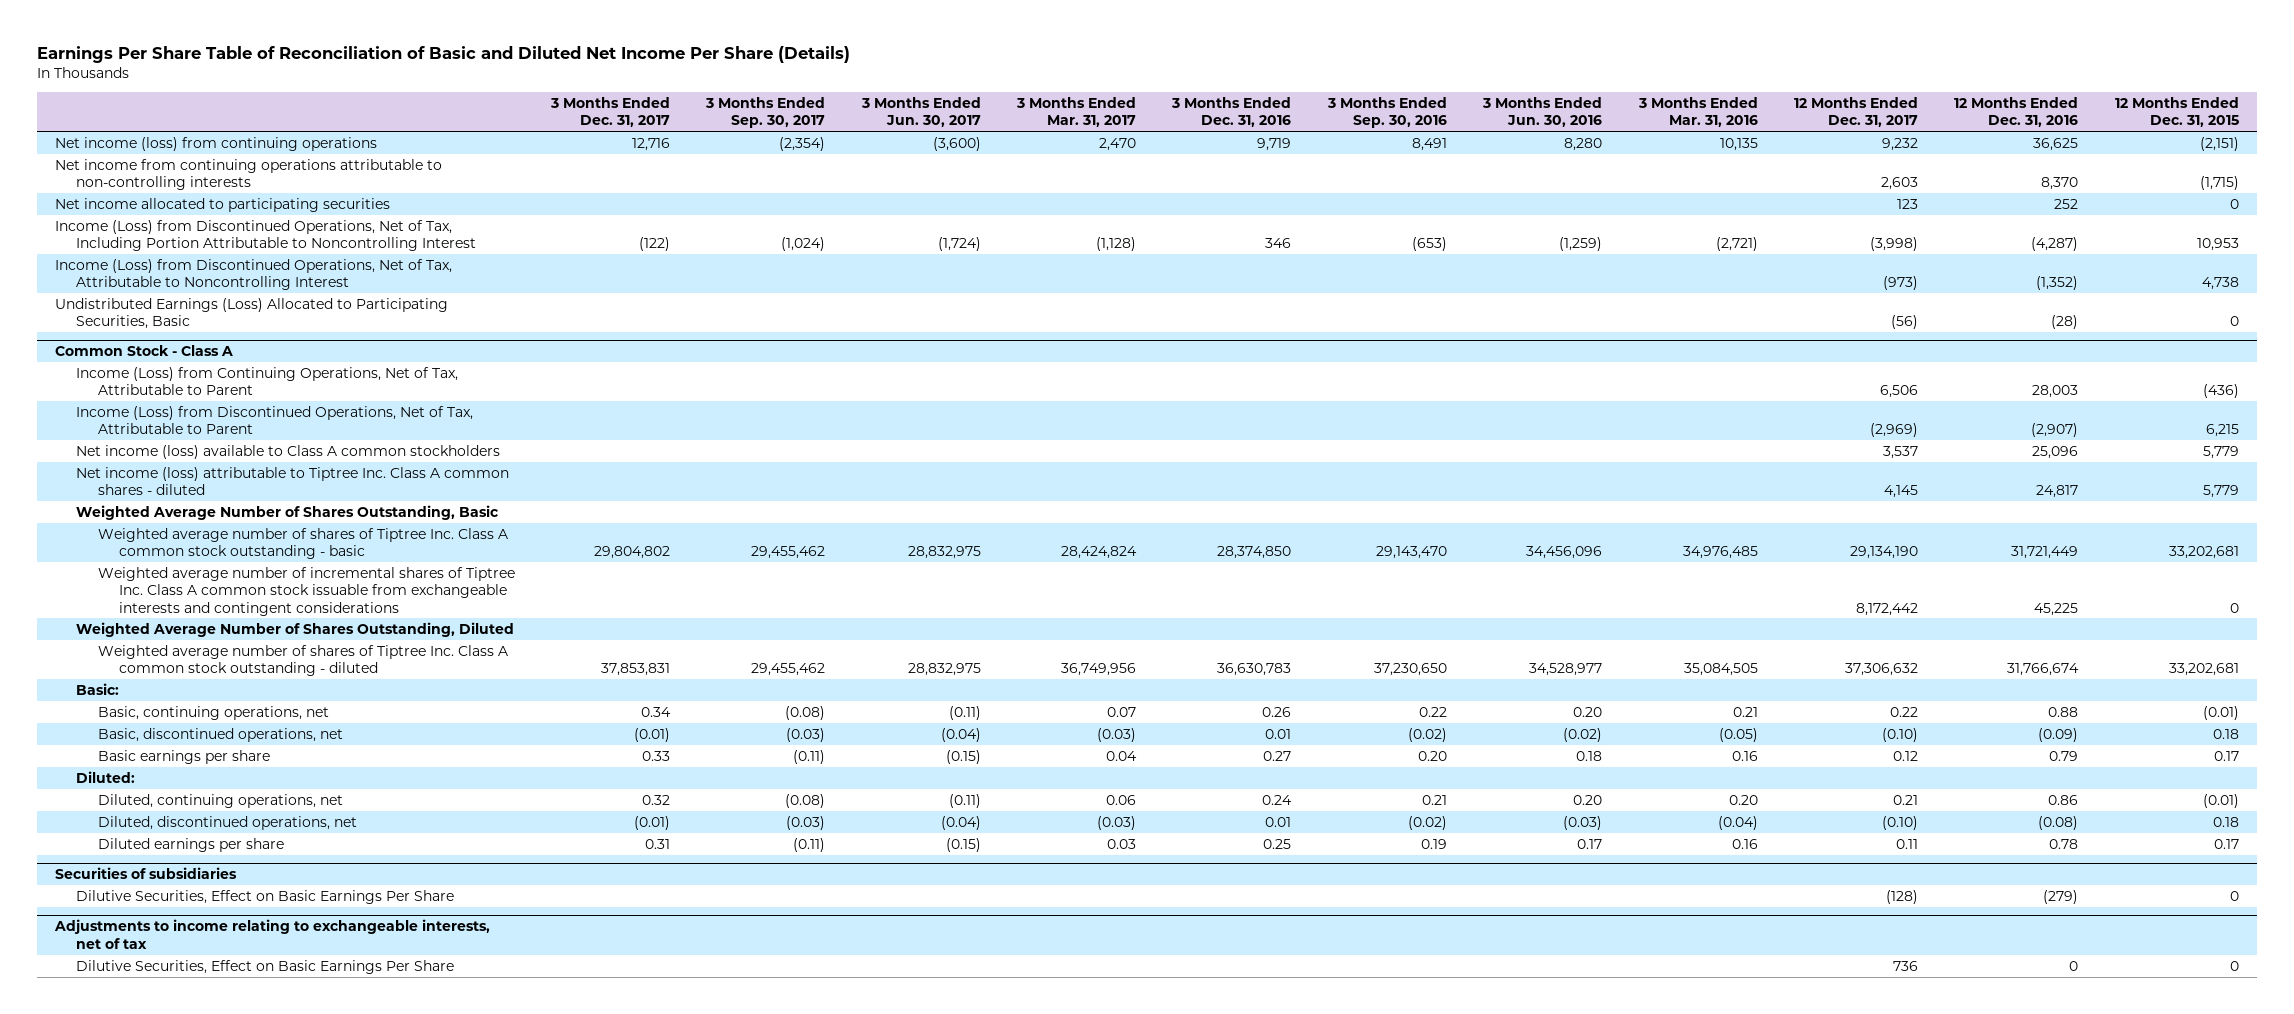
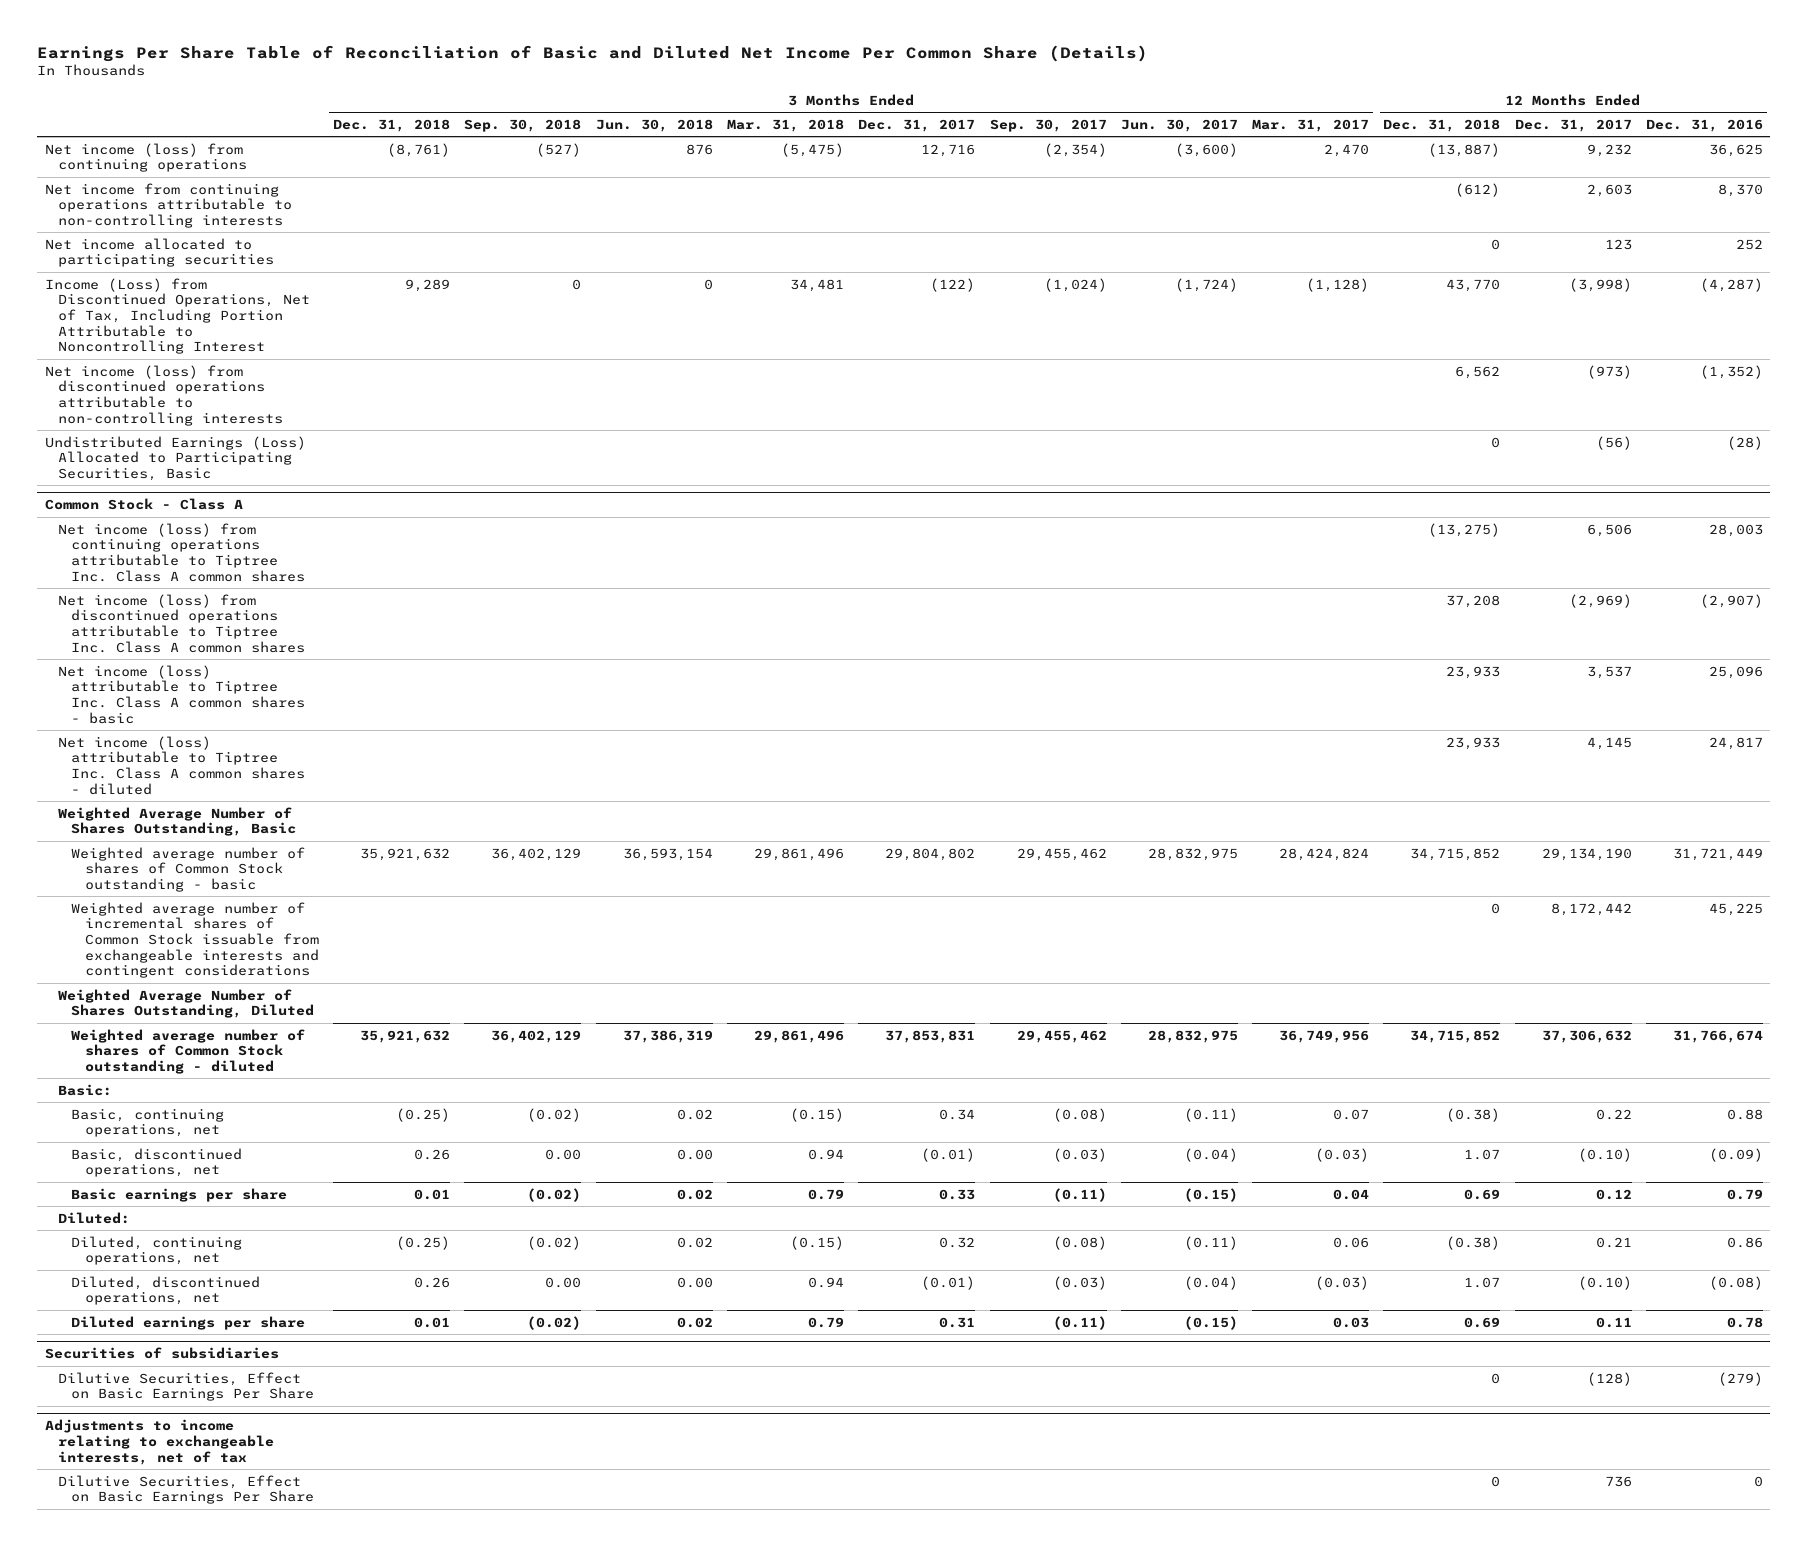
[36,45,850,63] Earnings Per Share Table of Reconciliation of Basic and Diluted Net Income Per Share (Details) -> [37,44,1149,62] Earnings Per Share Table of Reconciliation of Basic and Diluted Net Income Per Common Share (Details)
[1171,96,1292,128] 3 Months Ended Dec. 31, 2016 -> none
[1326,96,1447,129] 3 Months Ended Sep. 30, 2016 -> none
[1482,96,1603,128] 3 Months Ended Jun. 30, 2016 -> none
[1637,96,1758,128] 3 Months Ended Mar. 31, 2016 -> none
[2114,96,2239,128] 12 Months Ended Dec. 31, 2015 -> none
none -> [333,118,451,132] Dec. 31, 2018
none -> [464,118,582,132] Sep. 30, 2018
none -> [595,118,713,132] Jun. 30, 2018
none -> [726,118,844,132] Mar. 31, 2018
none -> [1383,118,1501,132] Dec. 31, 2018
[55,258,453,291] Income (Loss) from Discontinued Operations, Net of Tax, Attributable to Noncontrolling Interest -> [44,364,283,426] Net income (loss) from discontinued operations attributable to non-controlling interests
[76,366,459,396] Income (Loss) from Continuing Operations, Net of Tax, Attributable to Parent -> [57,522,306,582] Net income (loss) from continuing operations attributable to Tiptree Inc. Class A common shares
[76,405,474,435] Income (Loss) from Discontinued Operations, Net of Tax, Attributable to Parent -> [57,593,306,653] Net income (loss) from discontinued operations attributable to Tiptree Inc. Class A common shares
[76,444,501,459] Net income (loss) available to Class A common stockholders -> [57,664,306,724] Net income (loss) attributable to Tiptree Inc. Class A common shares - basic
[97,527,508,560] Weighted average number of shares of Tiptree Inc. Class A common stock outstanding - basic -> [71,846,306,893] Weighted average number of shares of Common Stock outstanding - basic
[97,566,515,616] Weighted average number of incremental shares of Tiptree Inc. Class A common stock issuable from exchangeable interests and contingent considerations -> [71,901,319,979] Weighted average number of incremental shares of Common Stock issuable from exchangeable interests and contingent considerations
[97,644,508,677] Weighted average number of shares of Tiptree Inc. Class A common stock outstanding - diluted -> [71,1028,306,1075] Weighted average number of shares of Common Stock outstanding - diluted

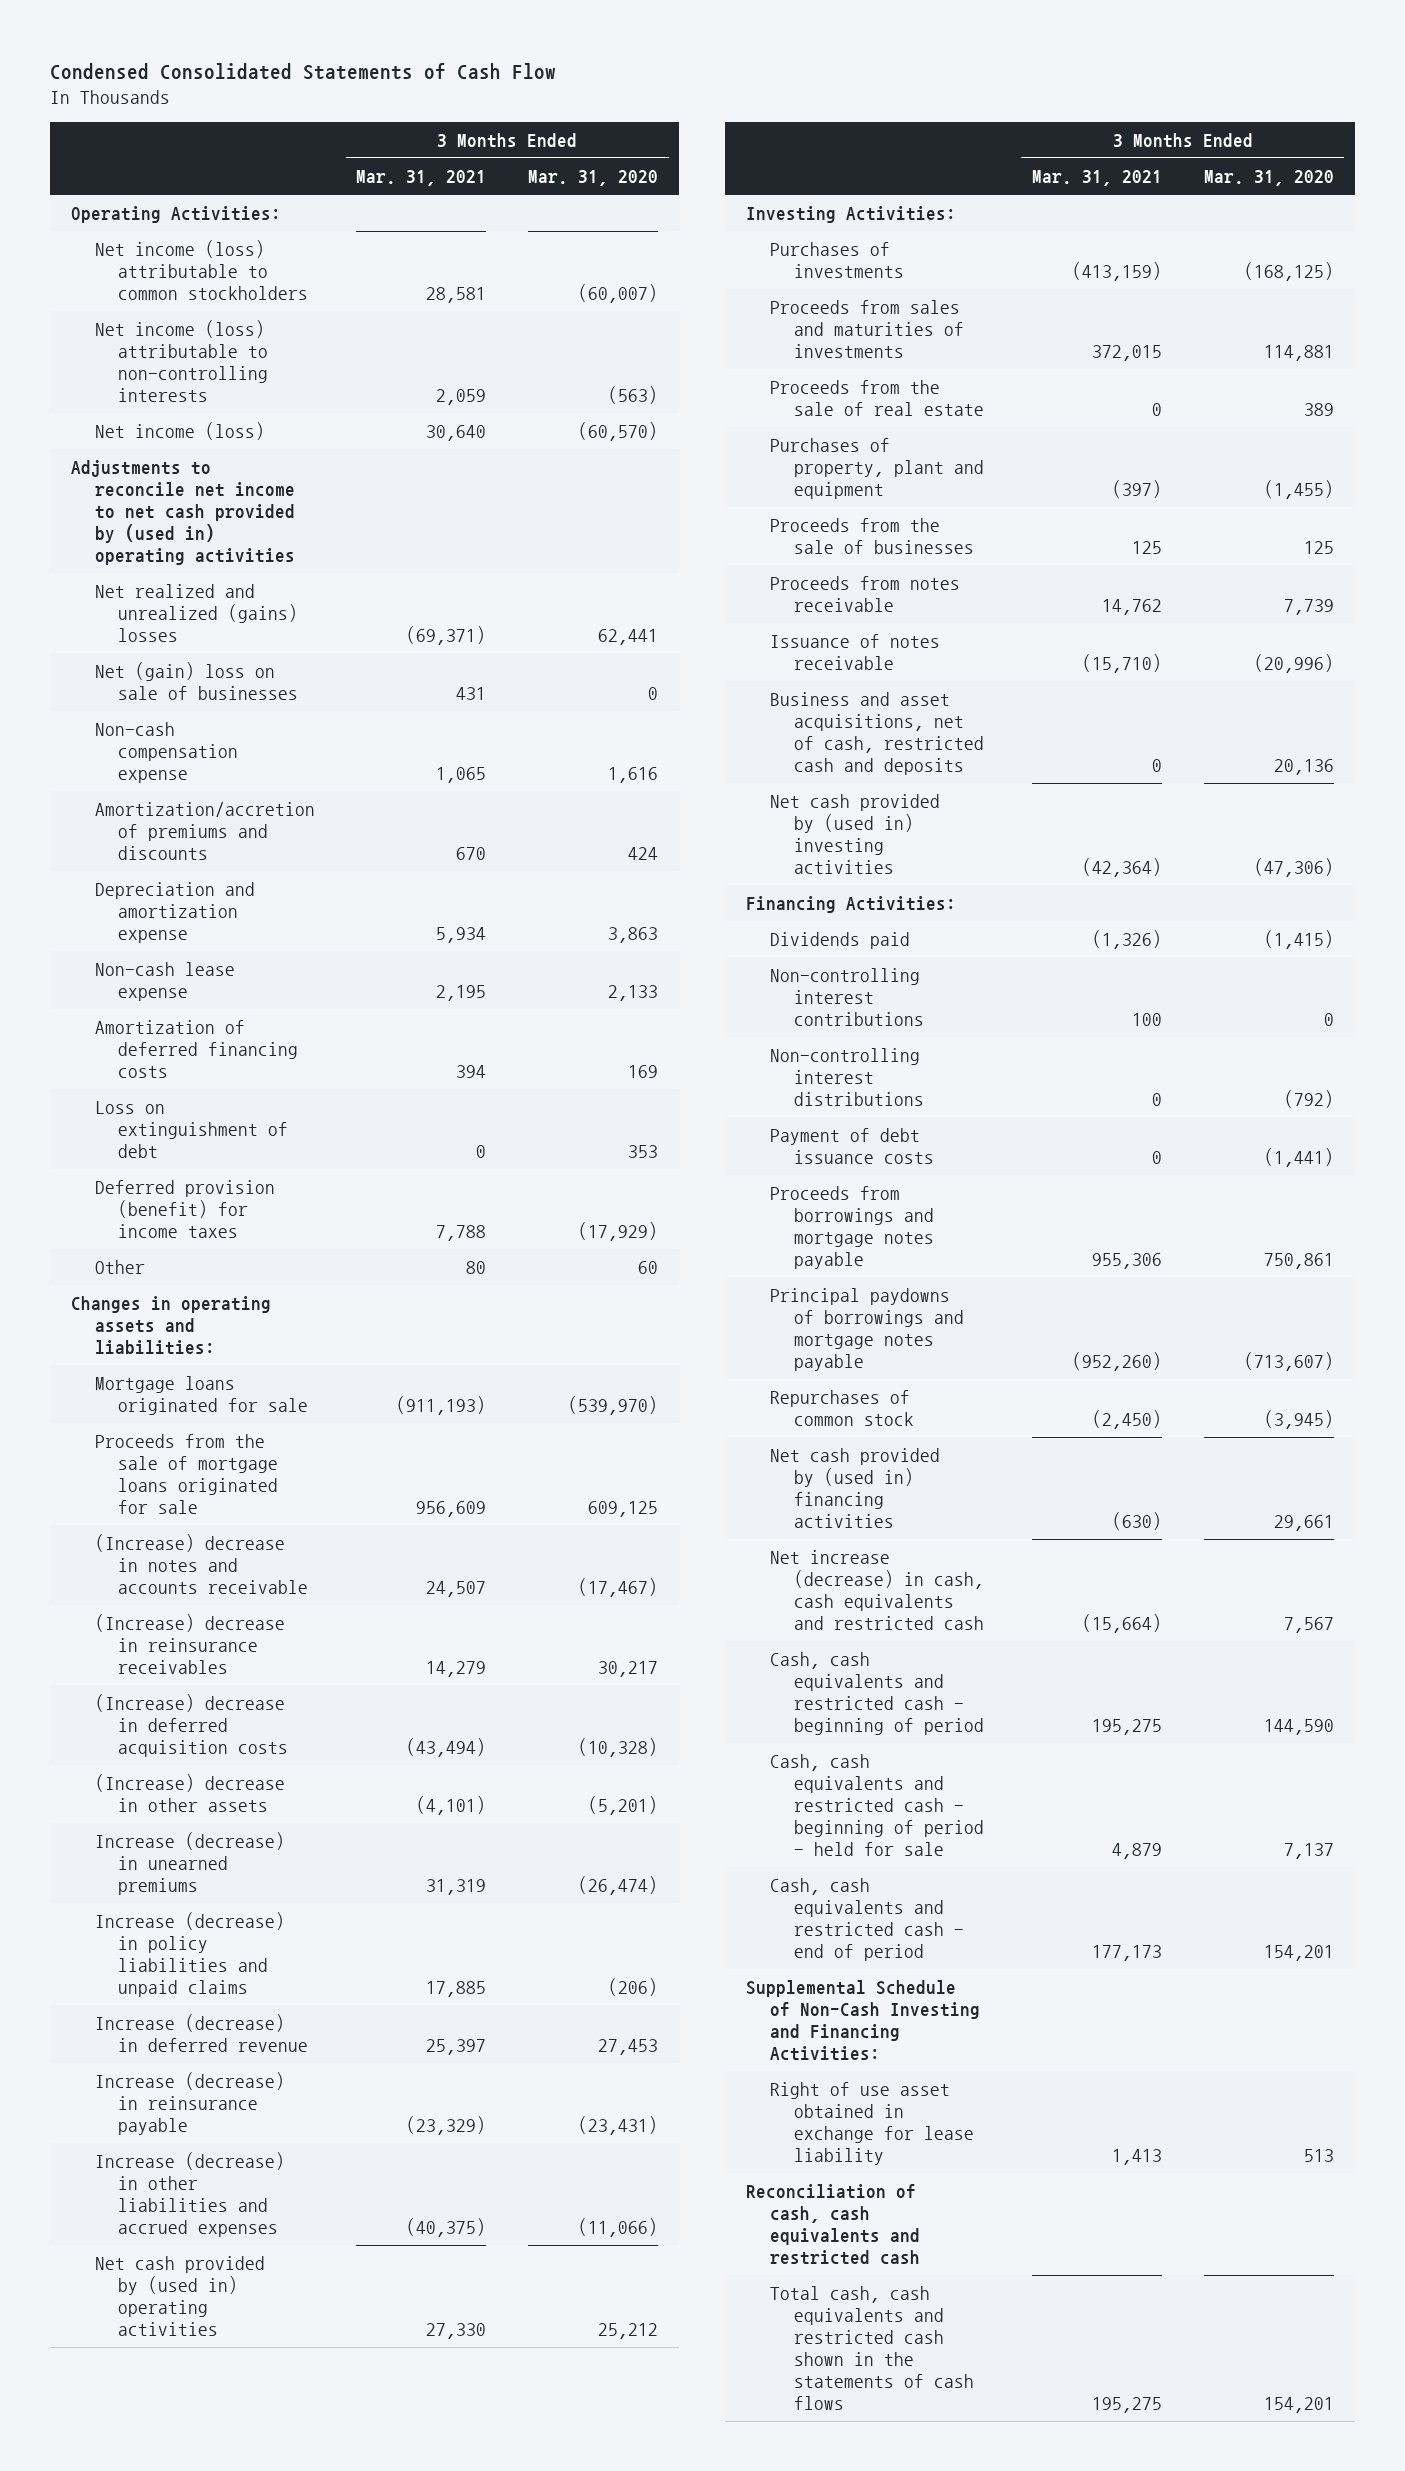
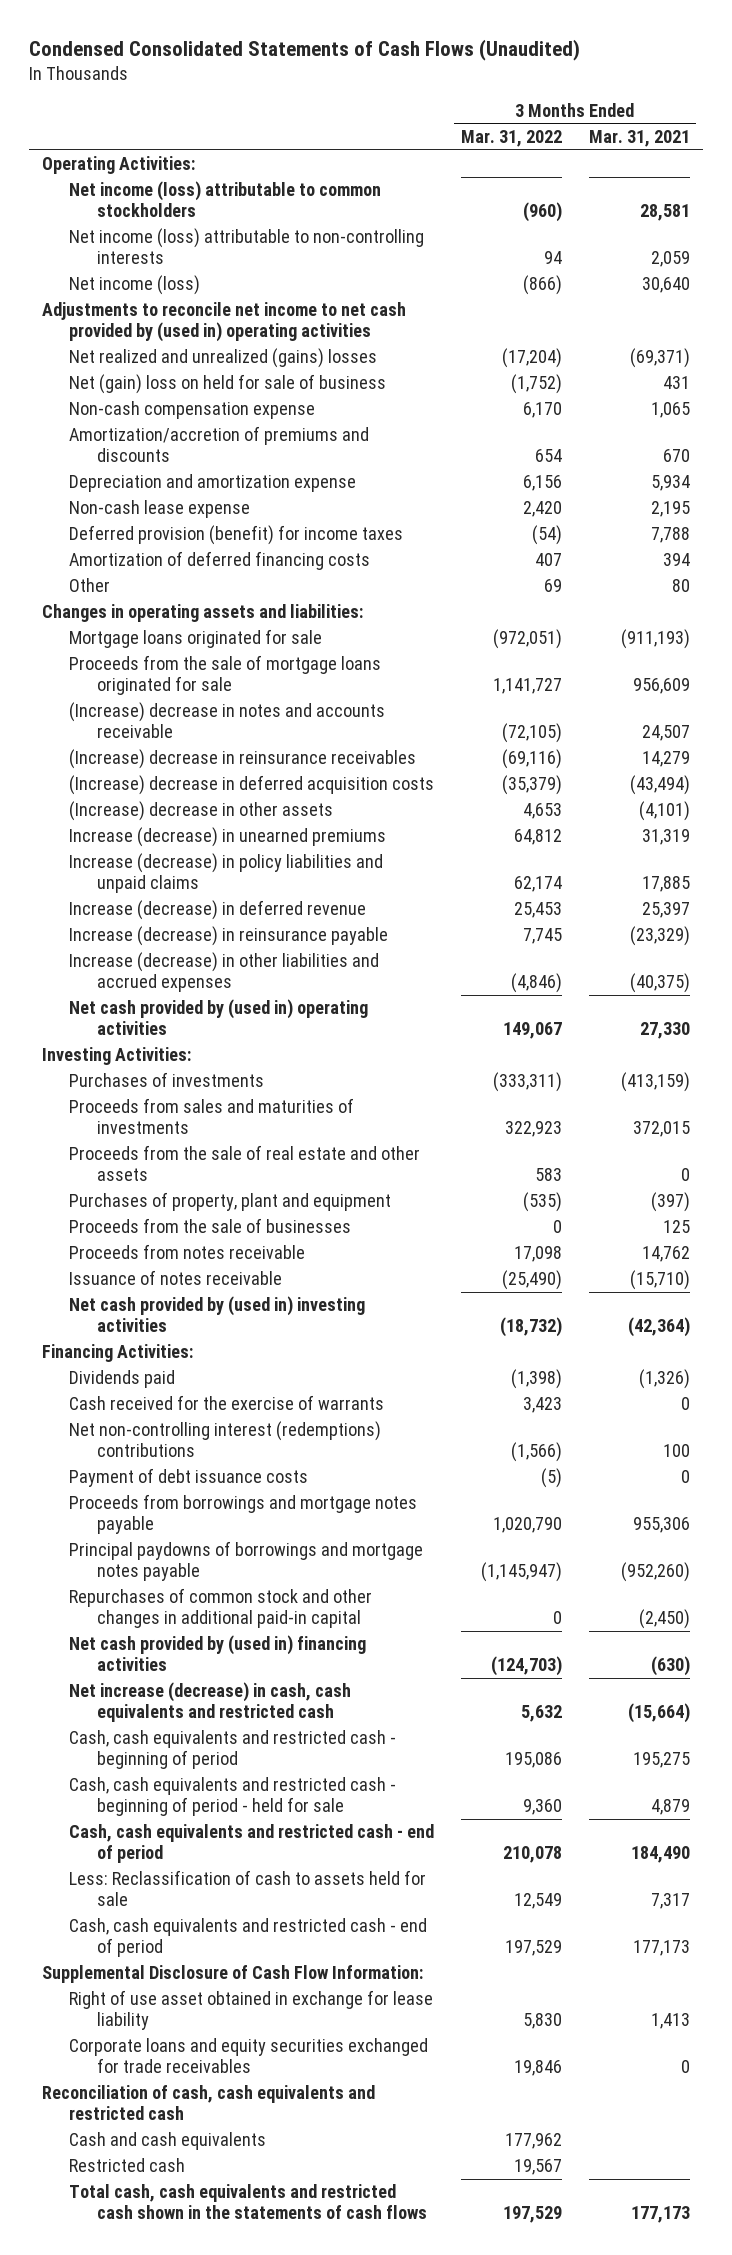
[49,63,556,81] Condensed Consolidated Statements of Cash Flow -> [28,39,580,62] Condensed Consolidated Statements of Cash Flows (Unaudited)
[528,169,659,186] Mar. 31, 2020 -> none
none -> [460,130,562,148] Mar. 31, 2022
[94,661,299,700] Net (gain) loss on sale of businesses -> [69,374,387,395] Net (gain) loss on held for sale of business
[94,1100,289,1158] Loss on extinguishment of debt -> none
[94,1019,299,1078] Amortization of deferred financing costs -> [69,551,371,571] Amortization of deferred financing costs
[770,379,984,416] Proceeds from the sale of real estate -> [69,1145,421,1182] Proceeds from the sale of real estate and other assets
[770,691,984,775] Business and asset acquisitions, net of cash, restricted cash and deposits -> none
[770,1047,924,1106] Non-controlling interest distributions -> none
none -> [69,1395,385,1411] Cash received for the exercise of warrants
[770,967,924,1026] Non-controlling interest contributions -> [69,1421,382,1458] Net non-controlling interest (redemptions) contributions
[770,1389,914,1426] Repurchases of common stock -> [69,1588,373,1629] Repurchases of common stock and other changes in additional paid-in capital
none -> [69,1824,435,1864] Cash, cash equivalents and restricted cash - end of period
none -> [69,1870,427,1907] Less: Reclassification of cash to assets held for sale
[746,1979,981,2061] Supplemental Schedule of Non-Cash Investing and Financing Activities: -> none
none -> [41,1965,423,1984] Supplemental Disclosure of Cash Flow Information:
none -> [69,2038,429,2074] Corporate loans and equity securities exchanged for trade receivables
none -> [69,2132,267,2151] Cash and cash equivalents
none -> [69,2158,186,2173] Restricted cash
[1091,2396,1162,2413] 195,275 -> [630,2206,690,2224] 177,173

